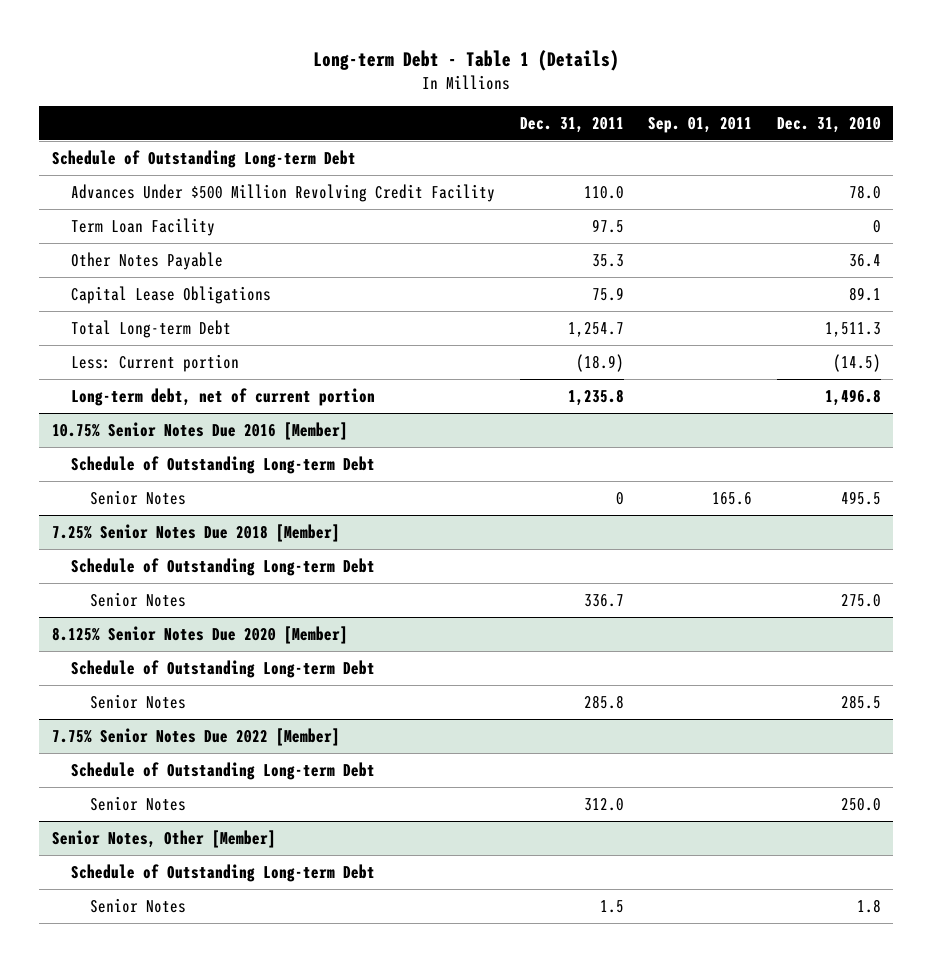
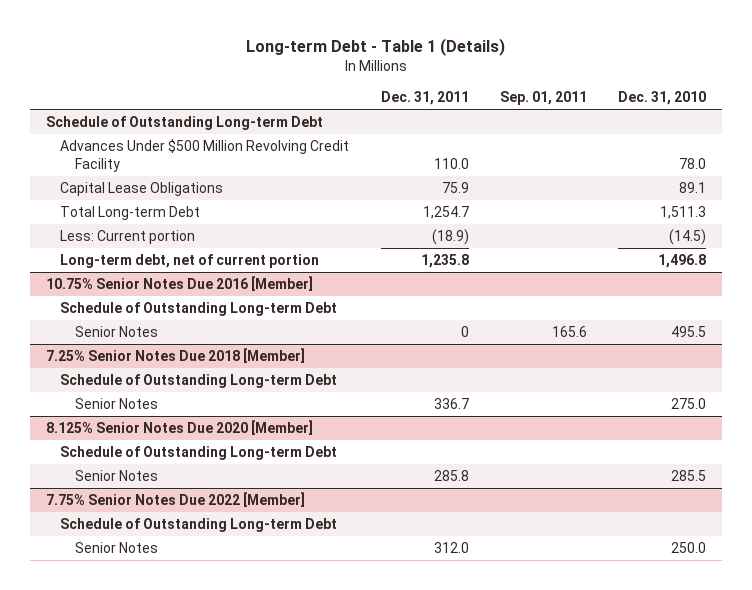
[71,217,216,236] Term Loan Facility -> none
[71,251,224,270] Other Notes Payable -> none
[51,829,276,848] Senior Notes, Other [Member] -> none
[71,863,376,882] Schedule of Outstanding Long-term Debt -> none
[90,897,187,913] Senior Notes -> none

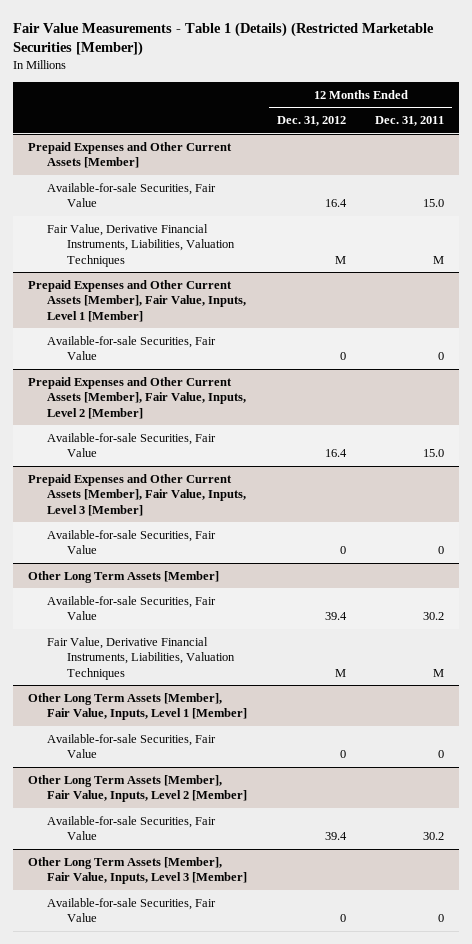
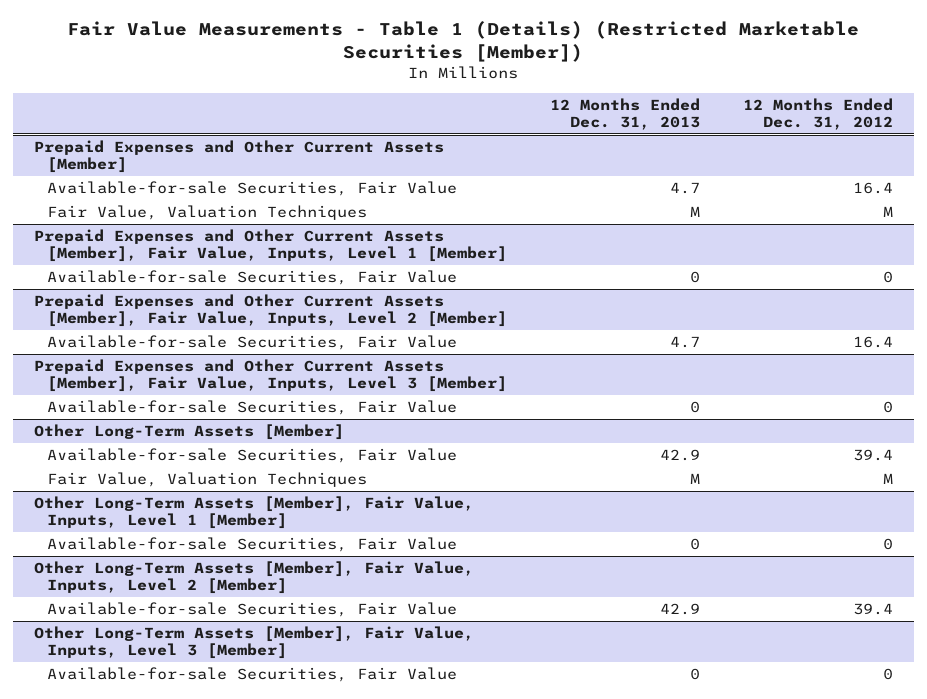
[375,116,445,127] Dec. 31, 2011 -> none
none -> [550,97,701,131] 12 Months Ended Dec. 31, 2013
[47,223,235,267] Fair Value, Derivative Financial Instruments, Liabilities, Valuation Techniques -> [47,205,368,221] Fair Value, Valuation Techniques
[27,570,219,583] Other Long Term Assets [Member] -> [33,424,344,441] Other Long-Term Assets [Member]
[47,636,235,680] Fair Value, Derivative Financial Instruments, Liabilities, Valuation Techniques -> [47,472,368,488] Fair Value, Valuation Techniques
[27,692,248,721] Other Long Term Assets [Member], Fair Value, Inputs, Level 1 [Member] -> [33,496,474,530] Other Long-Term Assets [Member], Fair Value, Inputs, Level 1 [Member]
[27,774,248,803] Other Long Term Assets [Member], Fair Value, Inputs, Level 2 [Member] -> [33,561,474,595] Other Long-Term Assets [Member], Fair Value, Inputs, Level 2 [Member]
[27,856,248,885] Other Long Term Assets [Member], Fair Value, Inputs, Level 3 [Member] -> [33,626,474,660] Other Long-Term Assets [Member], Fair Value, Inputs, Level 3 [Member]

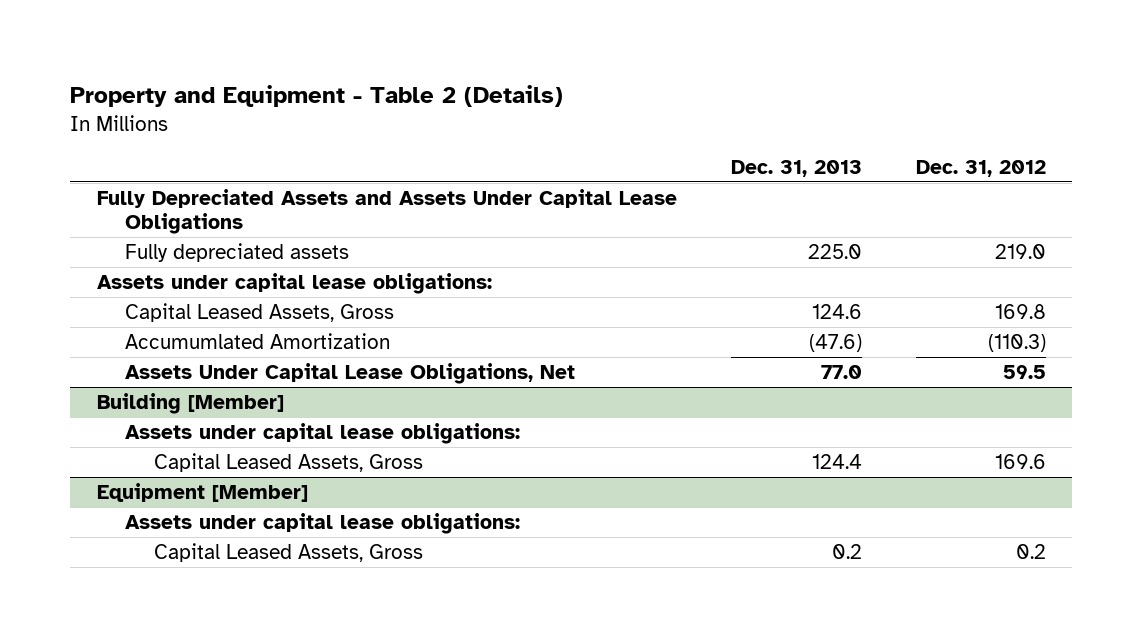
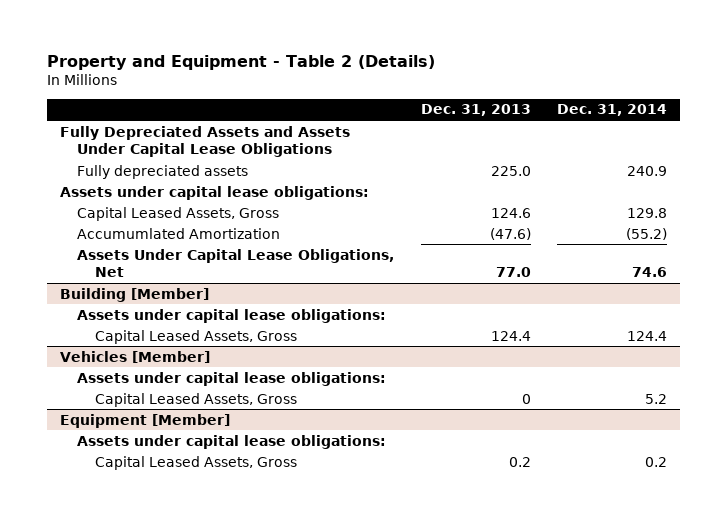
[915,159,1046,177] Dec. 31, 2012 -> none
none -> [556,104,667,117] Dec. 31, 2014
none -> [59,350,210,363] Vehicles [Member]
none -> [77,371,387,386] Assets under capital lease obligations:
none -> [94,392,297,407] Capital Leased Assets, Gross

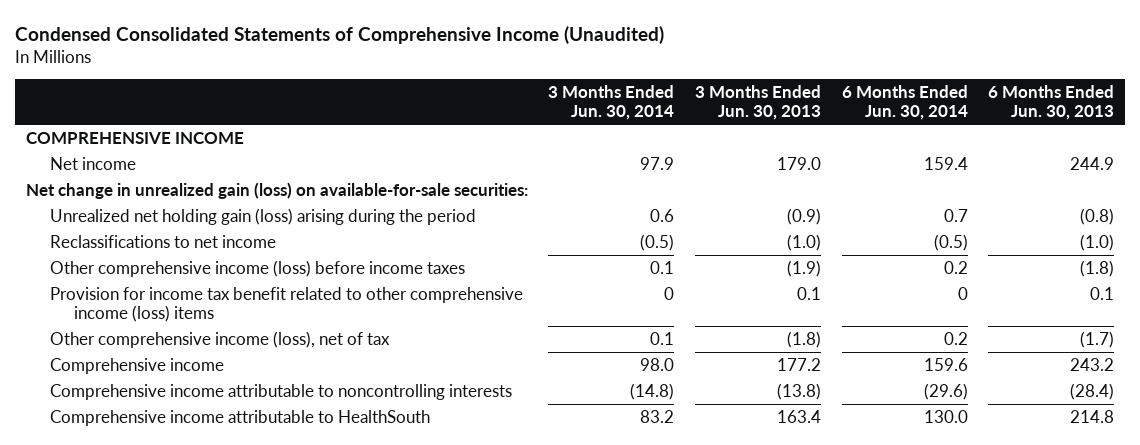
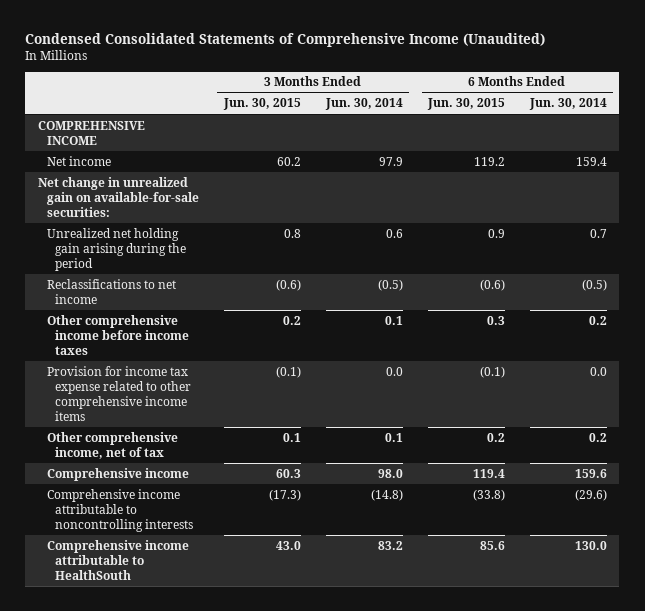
[694,85,821,121] 3 Months Ended Jun. 30, 2013 -> none
[988,85,1115,121] 6 Months Ended Jun. 30, 2013 -> none
none -> [222,98,301,111] Jun. 30, 2015
none -> [426,98,505,111] Jun. 30, 2015
[25,181,528,199] Net change in unrealized gain (loss) on available-for-sale securities: -> [37,176,199,217] Net change in unrealized gain on available-for-sale securities:
[49,207,476,225] Unrealized net holding gain (loss) arising during the period -> [46,227,187,271] Unrealized net holding gain arising during the period
[49,259,465,277] Other comprehensive income (loss) before income taxes -> [46,314,190,355] Other comprehensive income before income taxes
[49,286,523,322] Provision for income tax benefit related to other comprehensive income (loss) items -> [46,365,192,421] Provision for income tax expense related to other comprehensive income items
[664,286,675,300] 0 -> [385,366,403,376] 0.0
[957,286,968,300] 0 -> [589,366,607,376] 0.0
[49,330,390,348] Other comprehensive income (loss), net of tax -> [46,431,178,459] Other comprehensive income, net of tax

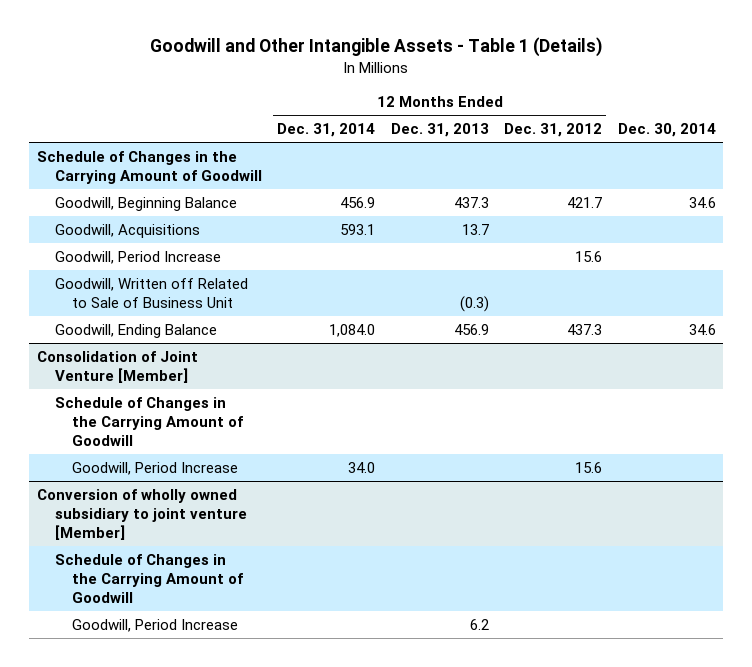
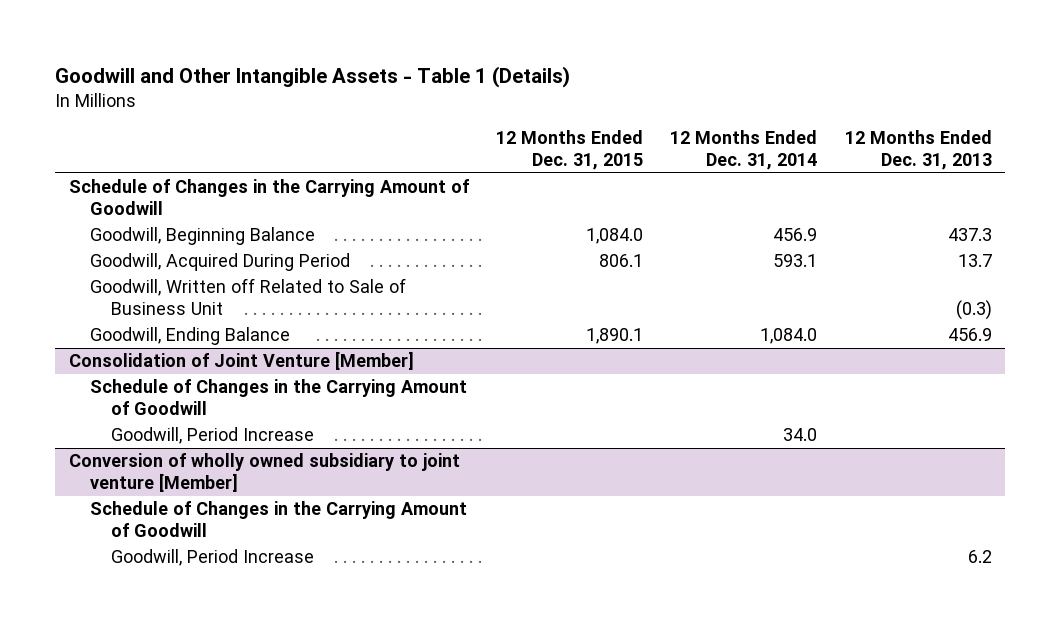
[504,123,603,138] Dec. 31, 2012 -> none
[617,123,716,138] Dec. 30, 2014 -> none
none -> [496,130,644,170] 12 Months Ended Dec. 31, 2015
[54,251,221,265] Goodwill, Period Increase -> none
[54,224,200,239] Goodwill, Acquisitions -> [89,253,350,272] Goodwill, Acquired During Period

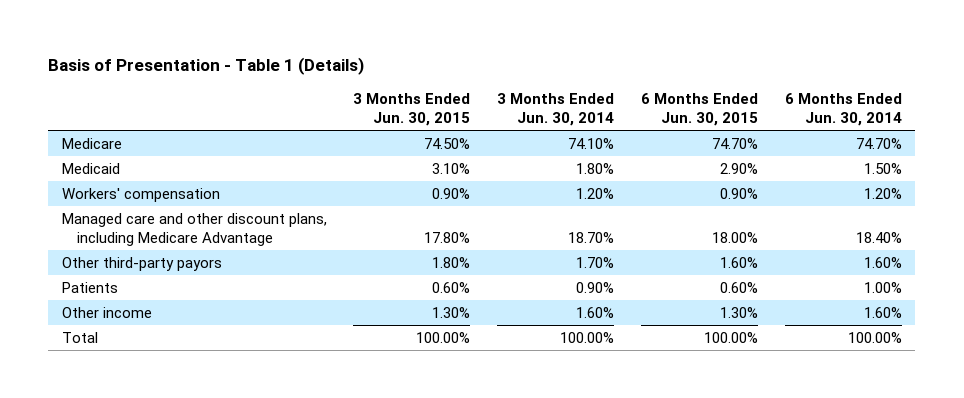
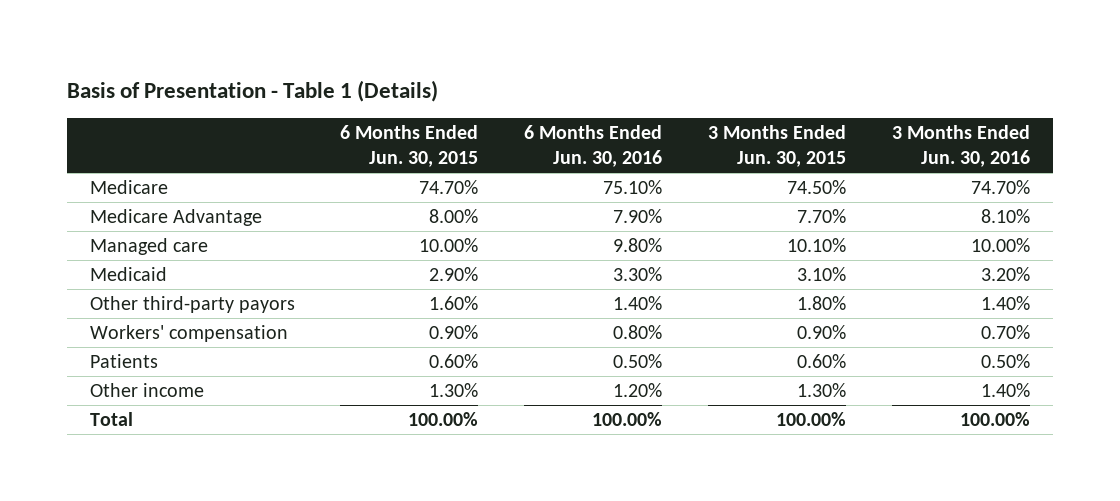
[497,93,615,127] 3 Months Ended Jun. 30, 2014 -> none
[784,93,902,127] 6 Months Ended Jun. 30, 2014 -> none
none -> [524,125,663,167] 6 Months Ended Jun. 30, 2016
none -> [891,125,1030,167] 3 Months Ended Jun. 30, 2016
none -> [89,209,262,227] Medicare Advantage
none -> [89,238,208,256] Managed care
[61,212,327,246] Managed care and other discount plans, including Medicare Advantage -> none
[61,187,220,202] Workers' compensation -> [89,325,288,343] Workers' compensation

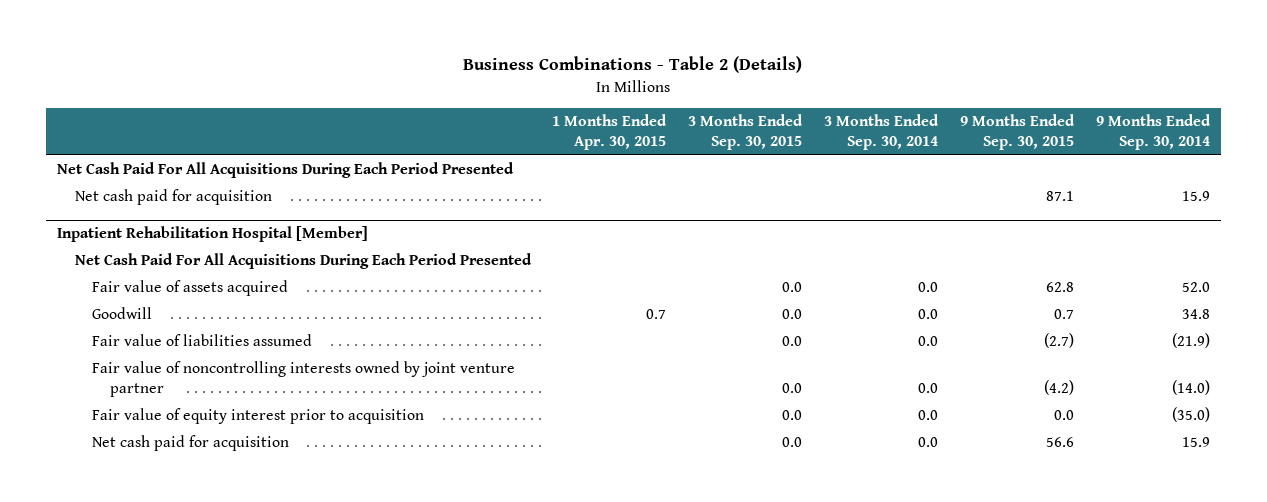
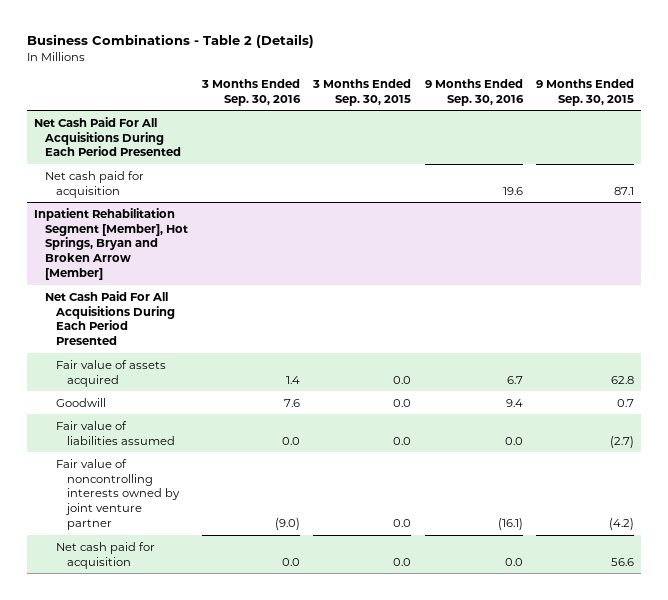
[552,113,668,151] 1 Months Ended Apr. 30, 2015 -> none
[824,113,940,151] 3 Months Ended Sep. 30, 2014 -> none
[1096,113,1212,151] 9 Months Ended Sep. 30, 2014 -> none
none -> [200,78,301,106] 3 Months Ended Sep. 30, 2016
none -> [424,78,524,106] 9 Months Ended Sep. 30, 2016
[56,226,368,243] Inpatient Rehabilitation Hospital [Member] -> none
none -> [34,207,189,281] Inpatient Rehabilitation Segment [Member], Hot Springs, Bryan and Broken Arrow [Member]
[92,408,425,425] Fair value of equity interest prior to acquisition -> none

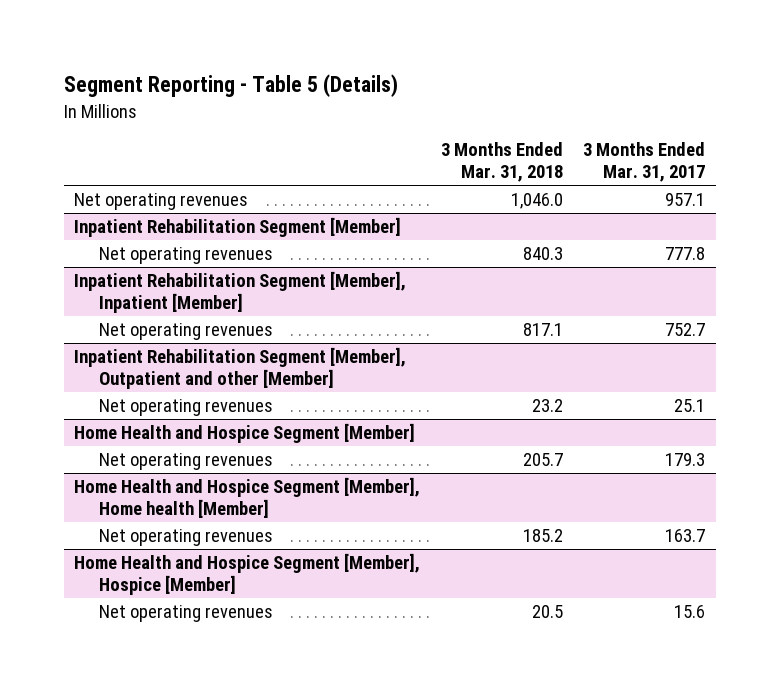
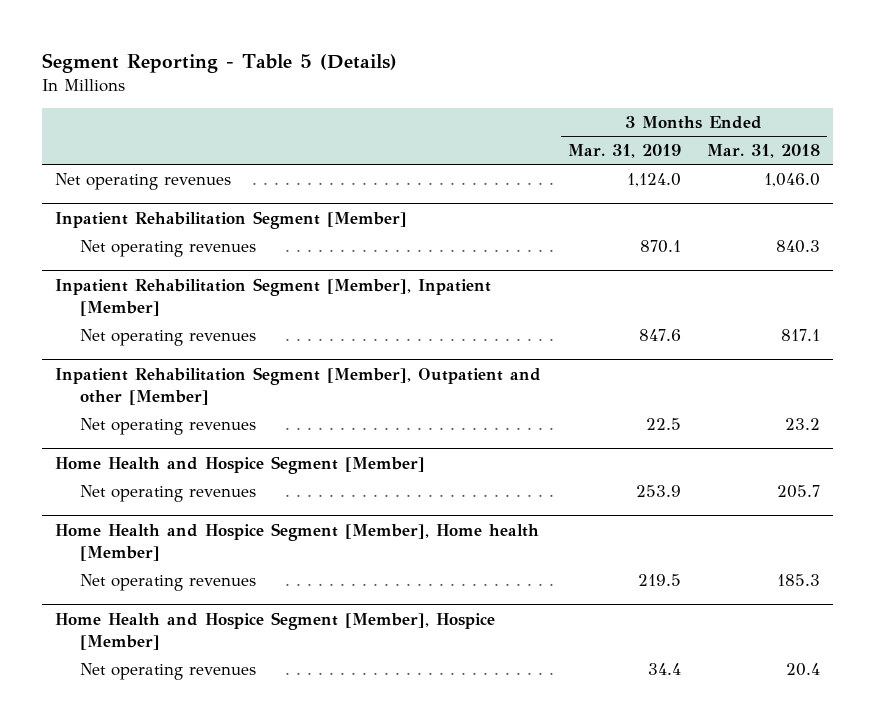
[583,142,706,183] 3 Months Ended Mar. 31, 2017 -> none
none -> [567,144,681,159] Mar. 31, 2019
[522,529,563,543] 185.2 -> [777,573,821,586] 185.3
[531,605,563,619] 20.5 -> [786,662,821,676] 20.4

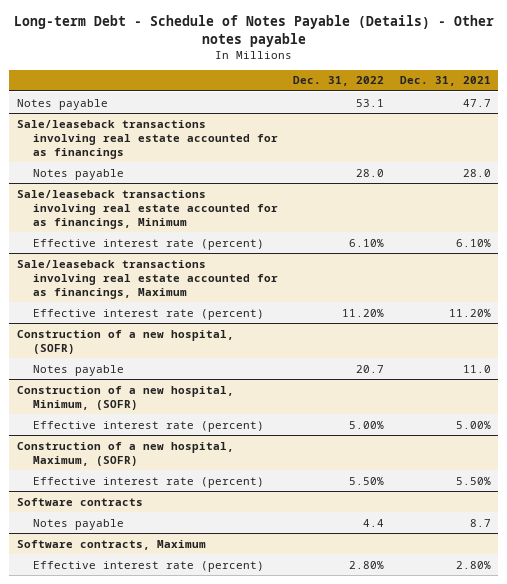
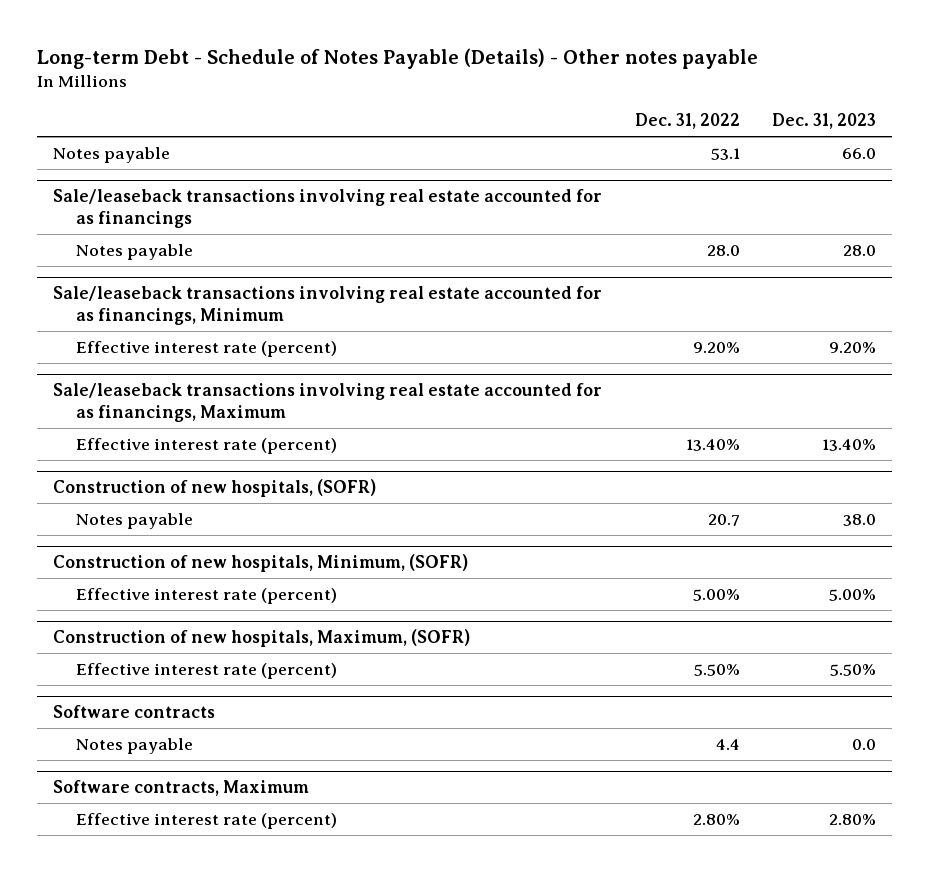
[399,76,491,87] Dec. 31, 2021 -> none
none -> [771,113,876,130] Dec. 31, 2023
[349,238,385,247] 6.10% -> [692,341,740,353] 9.20%
[342,308,385,317] 11.20% -> [685,438,740,451] 13.40%
[16,329,234,354] Construction of a new hospital, (SOFR) -> [53,478,377,497] Construction of new hospitals, (SOFR)
[16,385,234,410] Construction of a new hospital, Minimum, (SOFR) -> [53,553,469,572] Construction of new hospitals, Minimum, (SOFR)
[16,441,234,466] Construction of a new hospital, Maximum, (SOFR) -> [53,628,471,647] Construction of new hospitals, Maximum, (SOFR)

